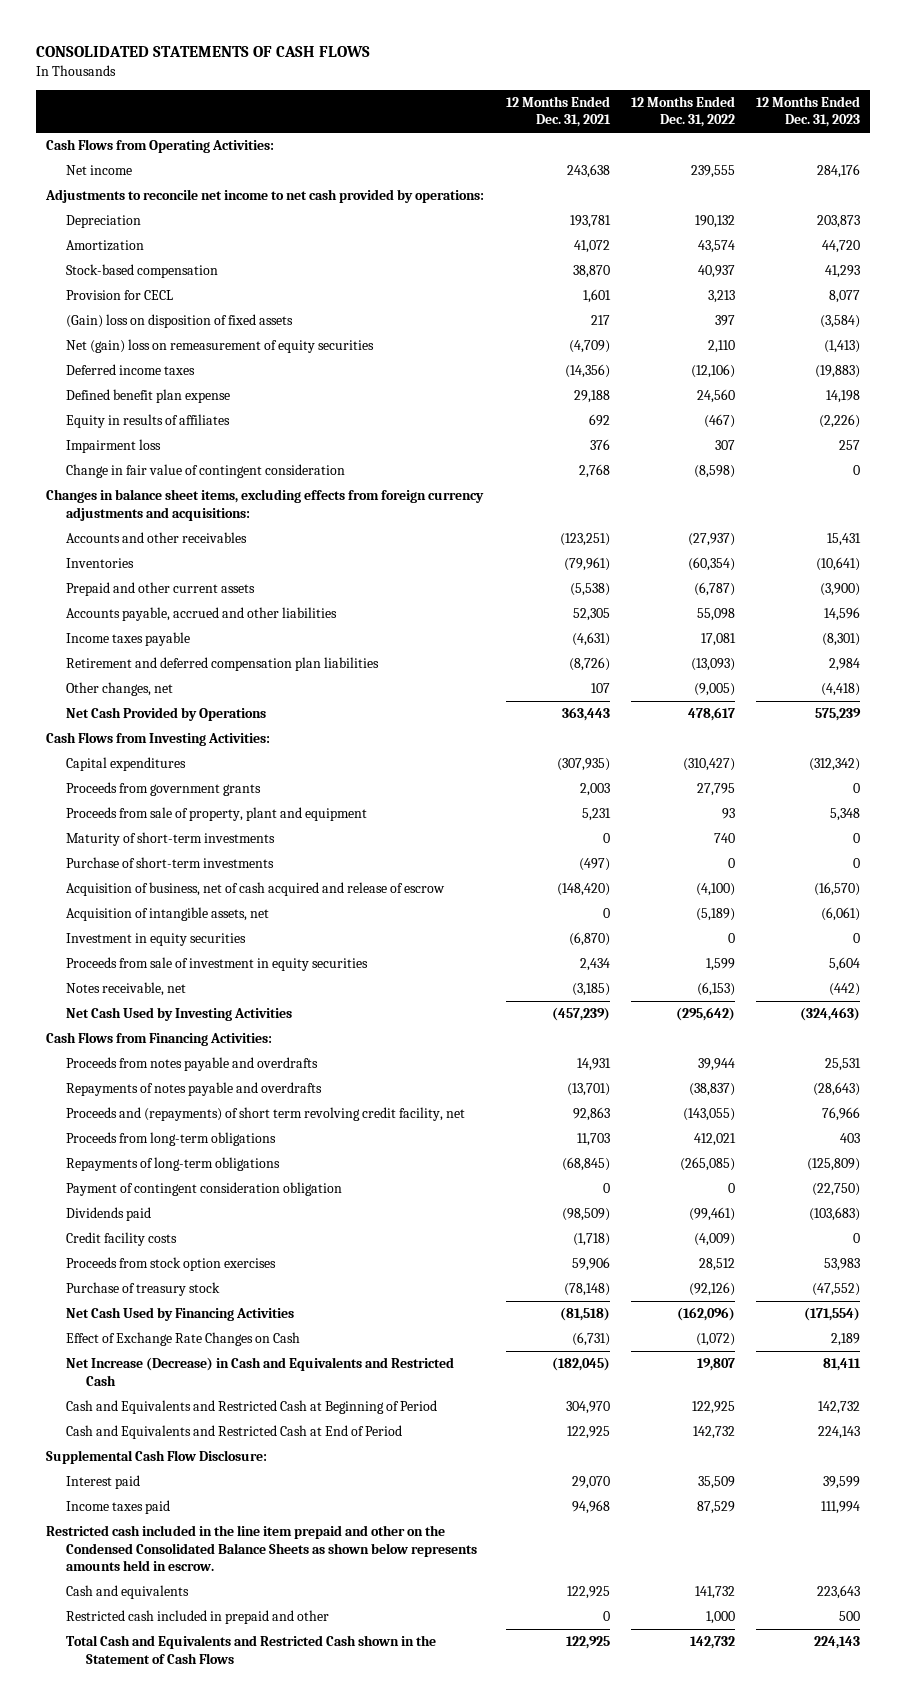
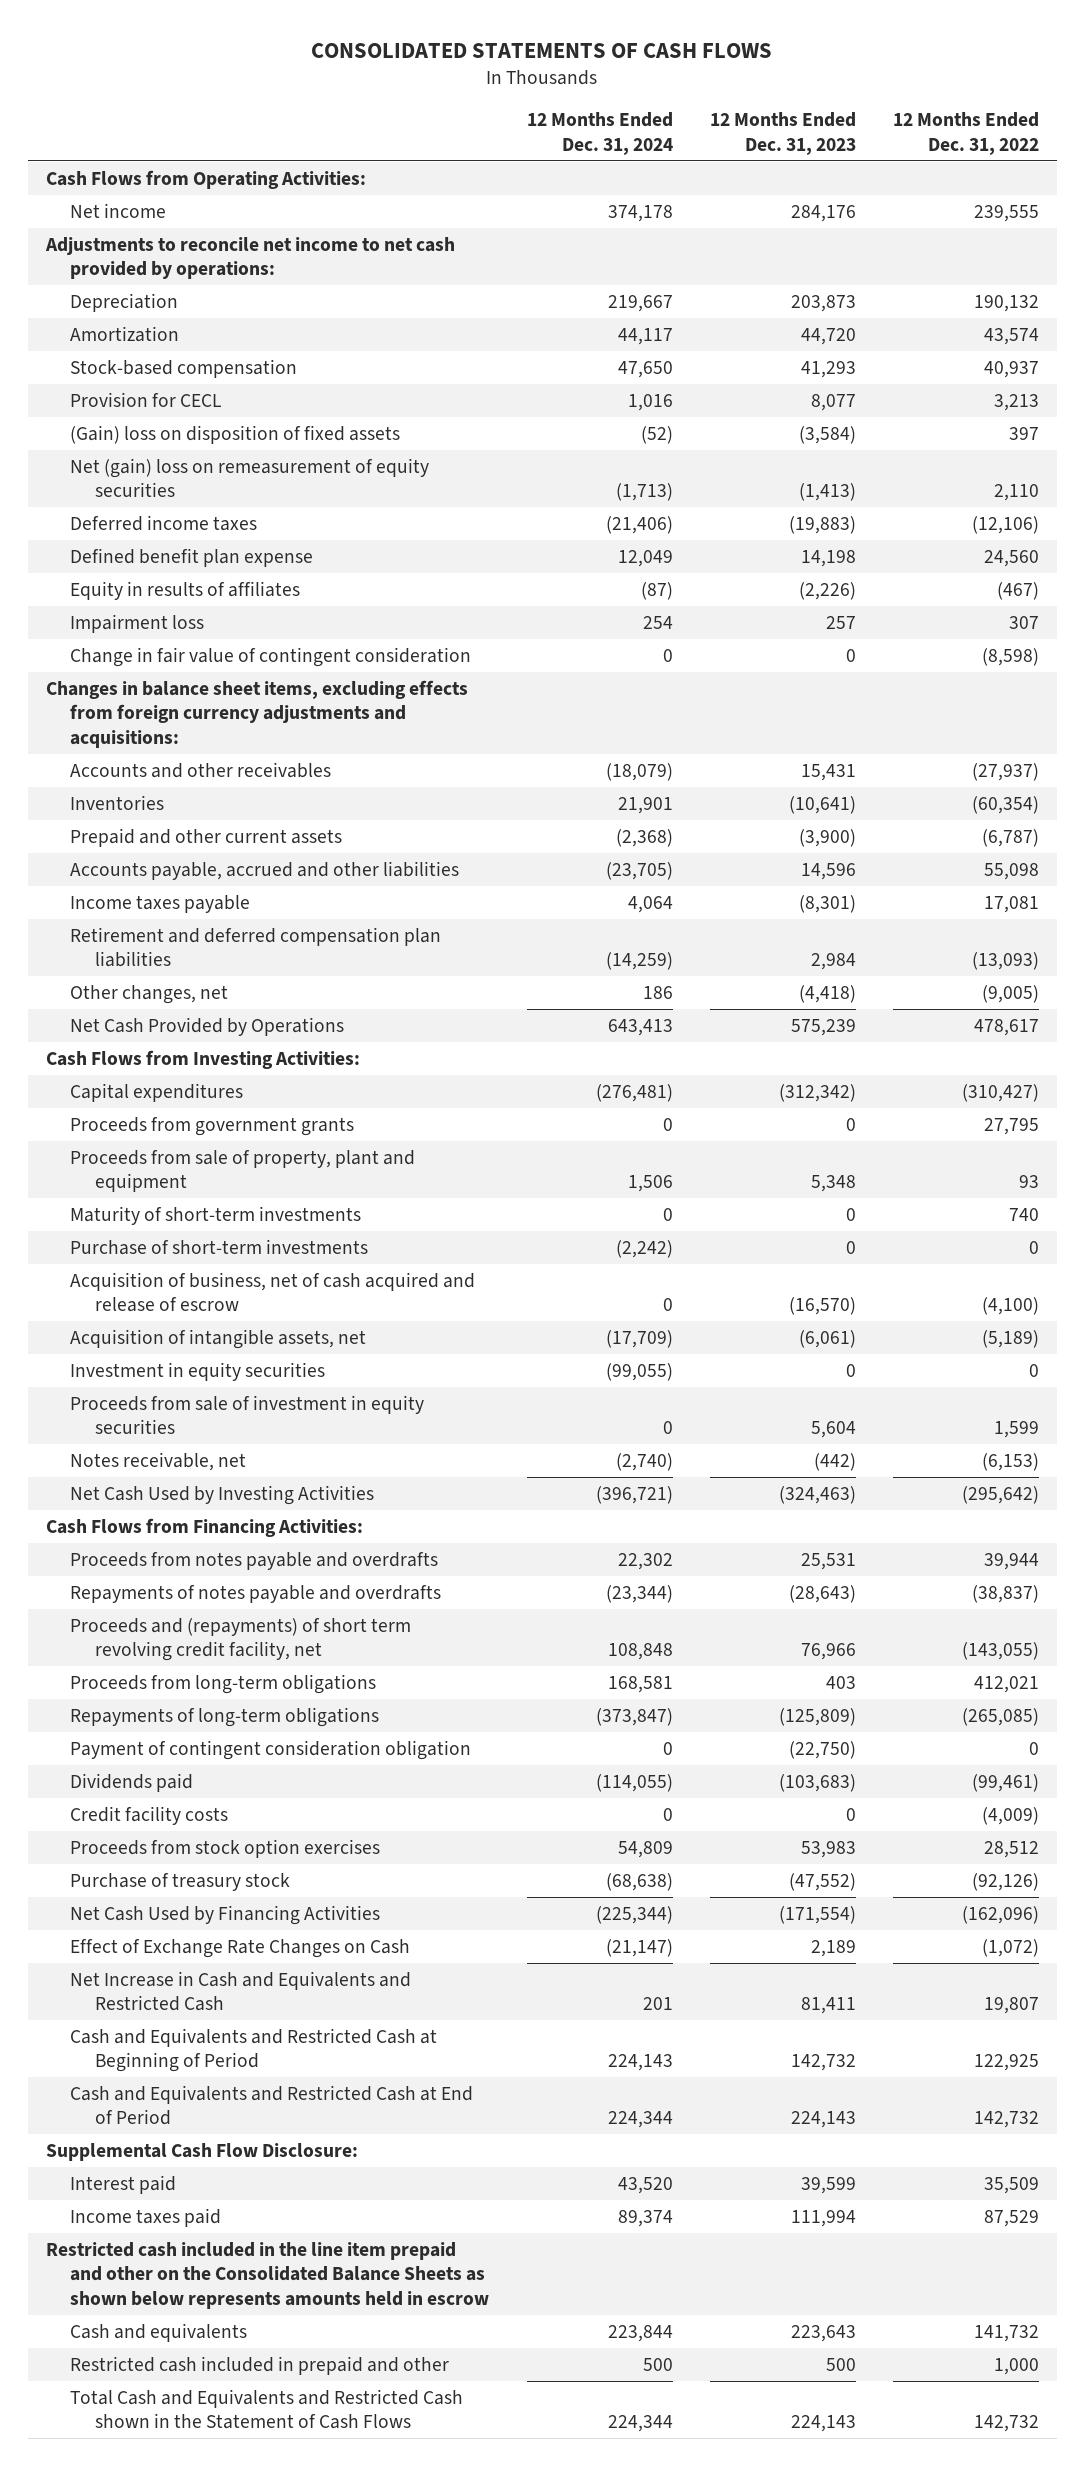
[505,96,611,128] 12 Months Ended Dec. 31, 2021 -> none
none -> [526,112,673,155] 12 Months Ended Dec. 31, 2024
[66,1357,455,1386] Net Increase (Decrease) in Cash and Equivalents and Restricted Cash -> [70,1970,412,2012] Net Increase in Cash and Equivalents and Restricted Cash
[46,1525,478,1571] Restricted cash included in the line item prepaid and other on the Condensed Consolidated Balance Sheets as shown below represents amounts held in escrow. -> [46,2241,490,2309] Restricted cash included in the line item prepaid and other on the Consolidated Balance Sheets as shown below represents amounts held in escrow

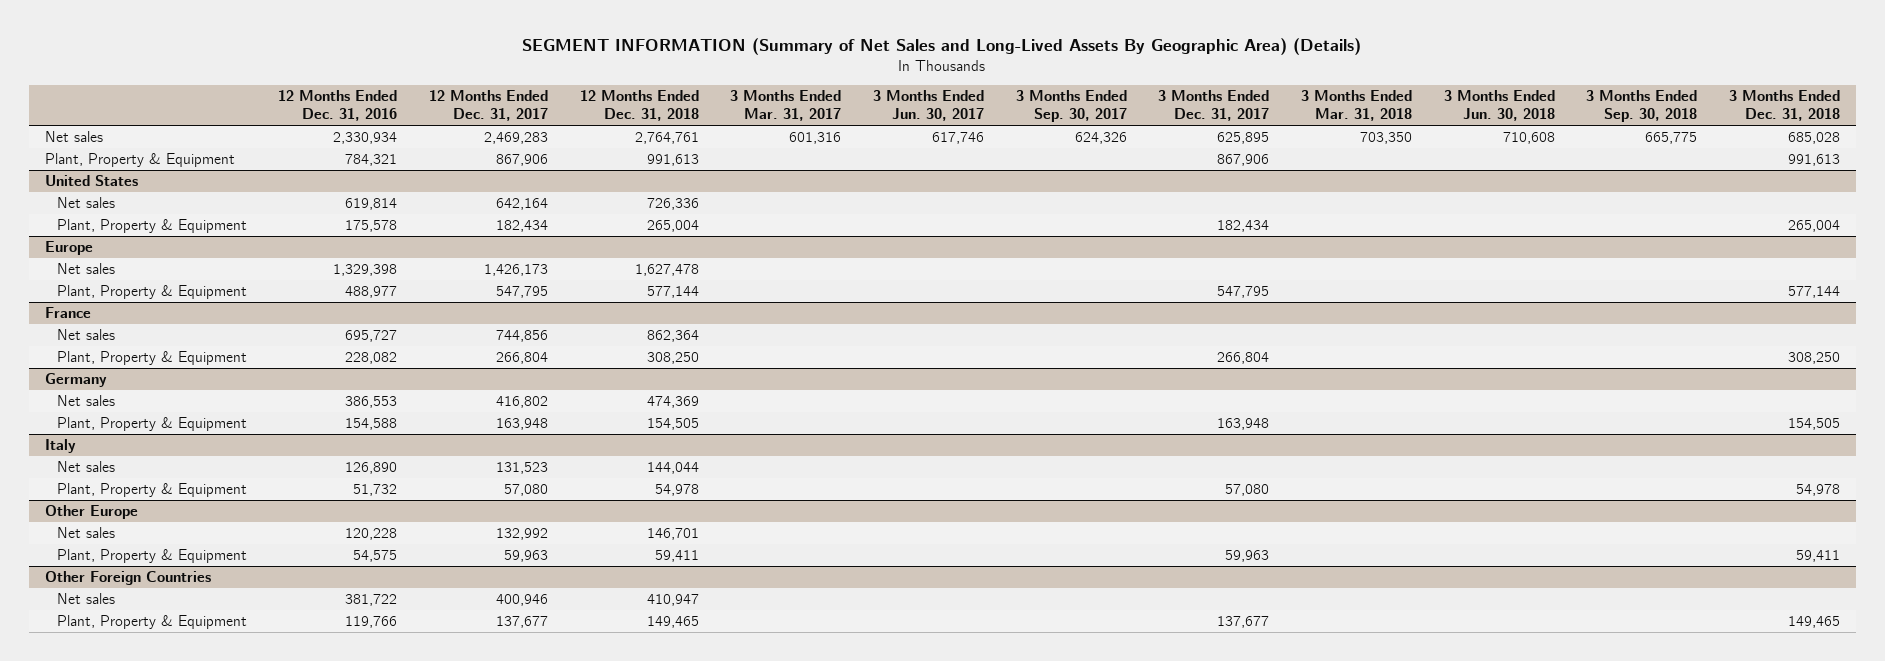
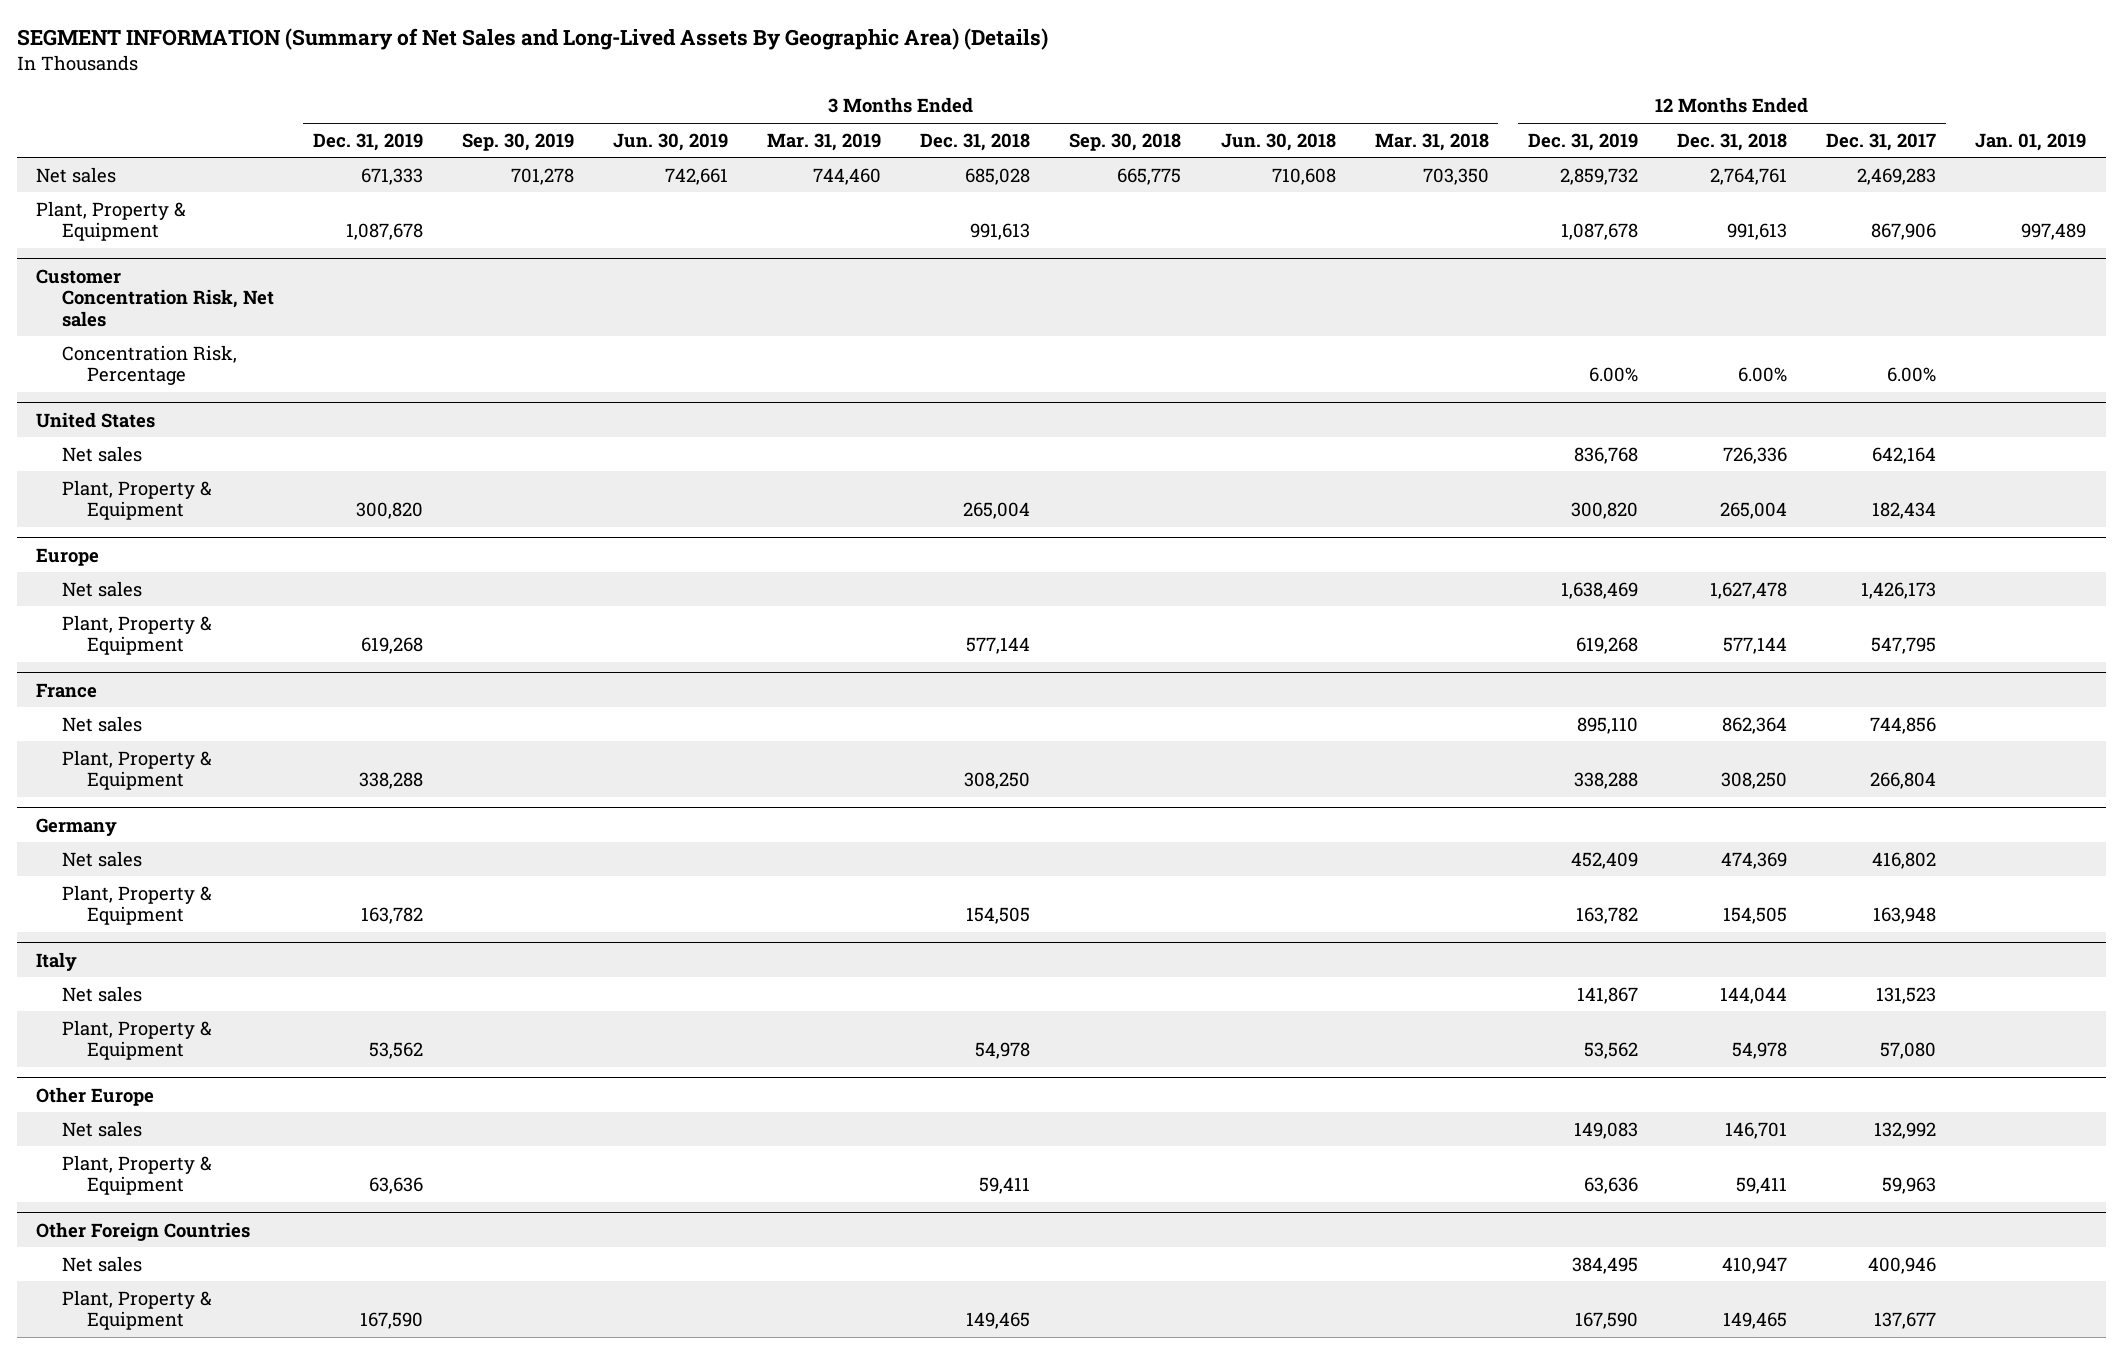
[278,89,398,122] 12 Months Ended Dec. 31, 2016 -> none
[730,89,842,122] 3 Months Ended Mar. 31, 2017 -> none
[872,89,984,122] 3 Months Ended Jun. 30, 2017 -> none
[1015,89,1127,123] 3 Months Ended Sep. 30, 2017 -> none
[1158,89,1270,122] 3 Months Ended Dec. 31, 2017 -> none
none -> [312,132,423,151] Dec. 31, 2019
none -> [462,132,575,151] Sep. 30, 2019
none -> [613,132,729,151] Jun. 30, 2019
none -> [767,132,882,151] Mar. 31, 2019
none -> [1527,132,1638,151] Dec. 31, 2019
none -> [1975,132,2087,151] Jan. 01, 2019
none -> [36,268,274,327] Customer Concentration Risk, Net sales
none -> [61,344,237,386] Concentration Risk, Percentage

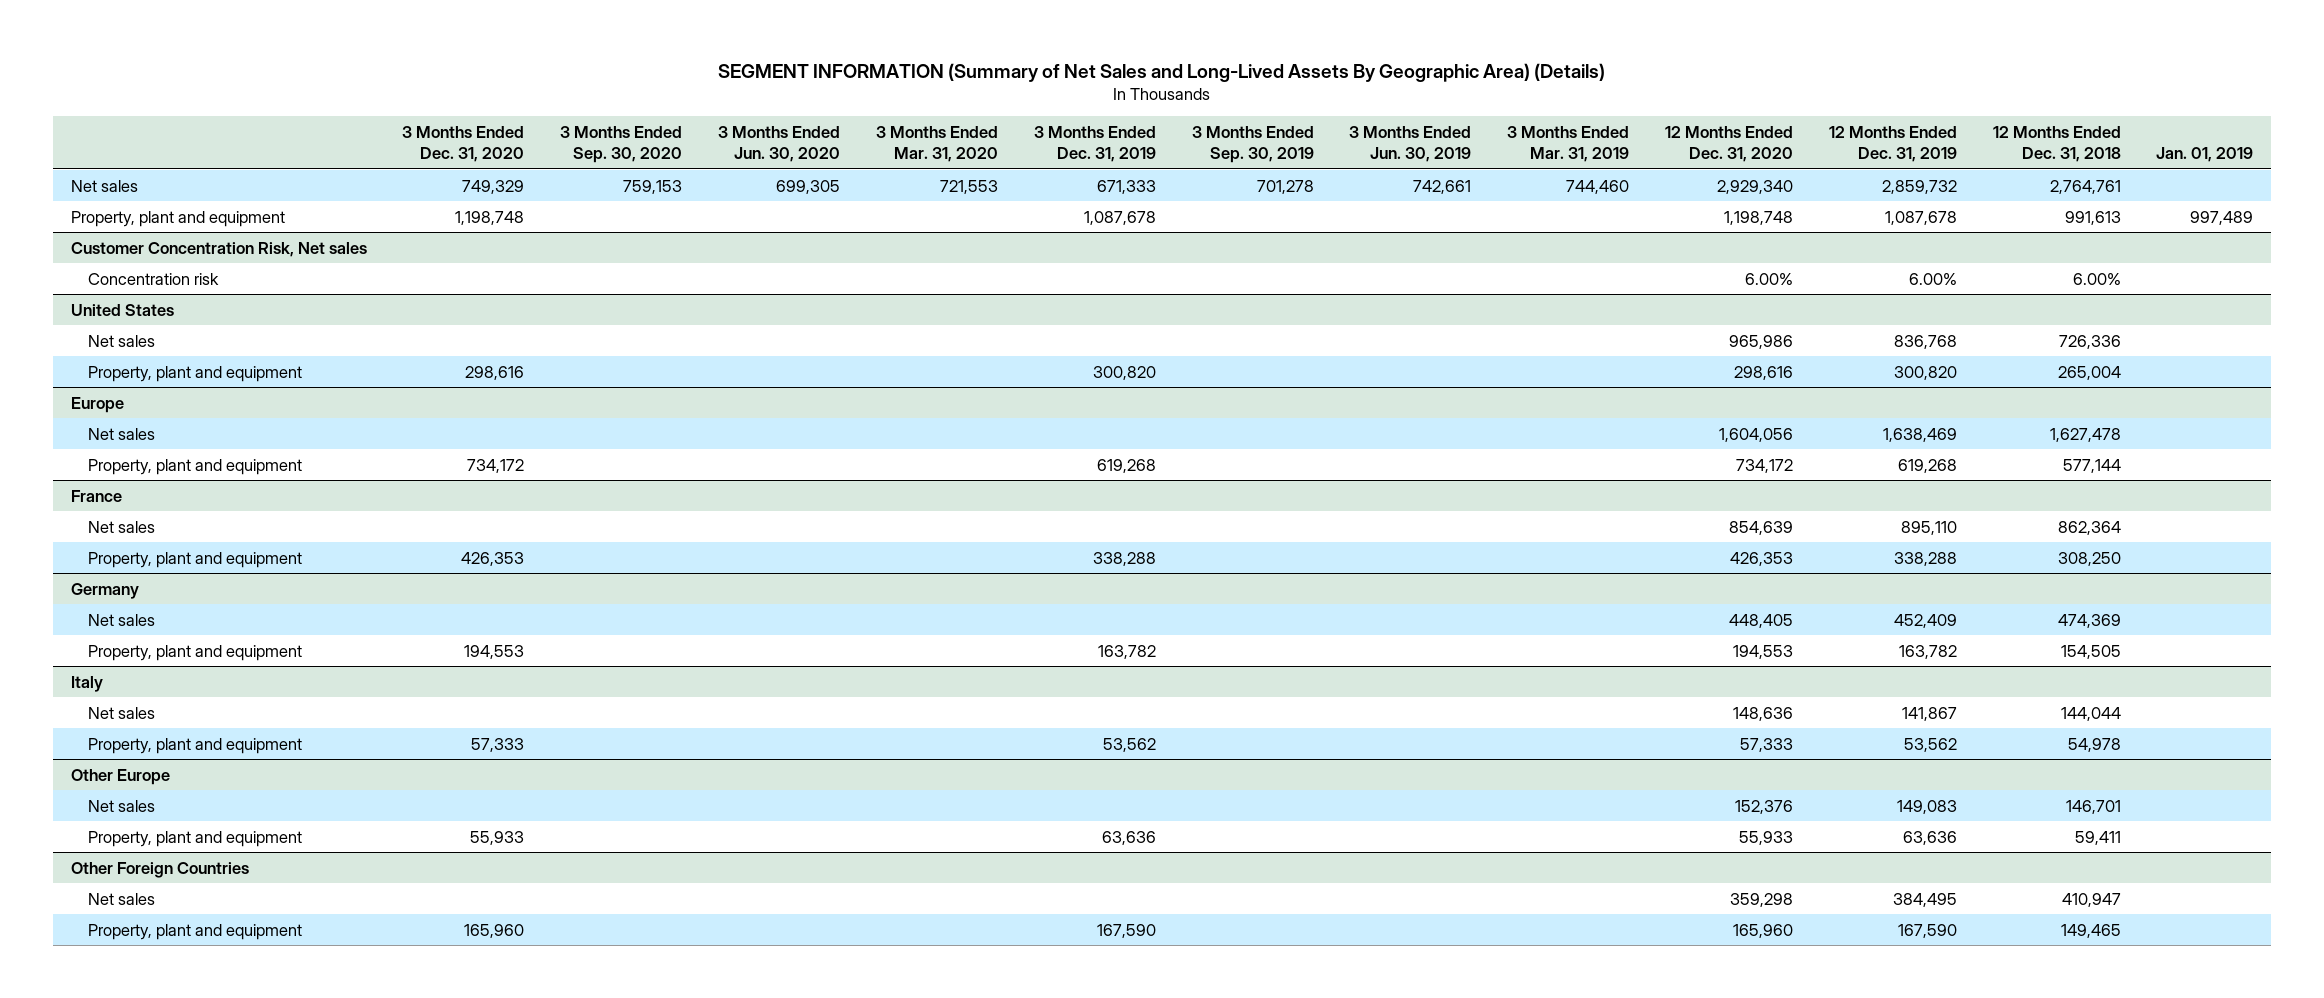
[920,132,1031,151] Dec. 31, 2018 -> none
[1069,132,1182,151] Sep. 30, 2018 -> none
[1220,132,1336,151] Jun. 30, 2018 -> none
[1374,132,1489,151] Mar. 31, 2018 -> none
[1826,132,1937,151] Dec. 31, 2017 -> none
none -> [402,126,525,162] 3 Months Ended Dec. 31, 2020
none -> [560,126,683,163] 3 Months Ended Sep. 30, 2020
none -> [718,126,841,162] 3 Months Ended Jun. 30, 2020
none -> [875,126,998,162] 3 Months Ended Mar. 31, 2020
none -> [1665,126,1794,162] 12 Months Ended Dec. 31, 2020
[36,200,187,242] Plant, Property & Equipment -> [70,210,285,227] Property, plant and equipment
[61,344,237,386] Concentration Risk, Percentage -> [88,272,220,285] Concentration risk
[61,479,212,521] Plant, Property & Equipment -> [88,365,303,382] Property, plant and equipment
[61,614,212,656] Plant, Property & Equipment -> [88,458,303,475] Property, plant and equipment
[61,749,212,791] Plant, Property & Equipment -> [88,551,303,568] Property, plant and equipment
[61,884,212,926] Plant, Property & Equipment -> [88,644,303,661] Property, plant and equipment
[61,1019,212,1061] Plant, Property & Equipment -> [88,737,303,754] Property, plant and equipment
[61,1154,212,1196] Plant, Property & Equipment -> [88,830,303,847] Property, plant and equipment
[61,1289,212,1331] Plant, Property & Equipment -> [88,923,303,940] Property, plant and equipment

